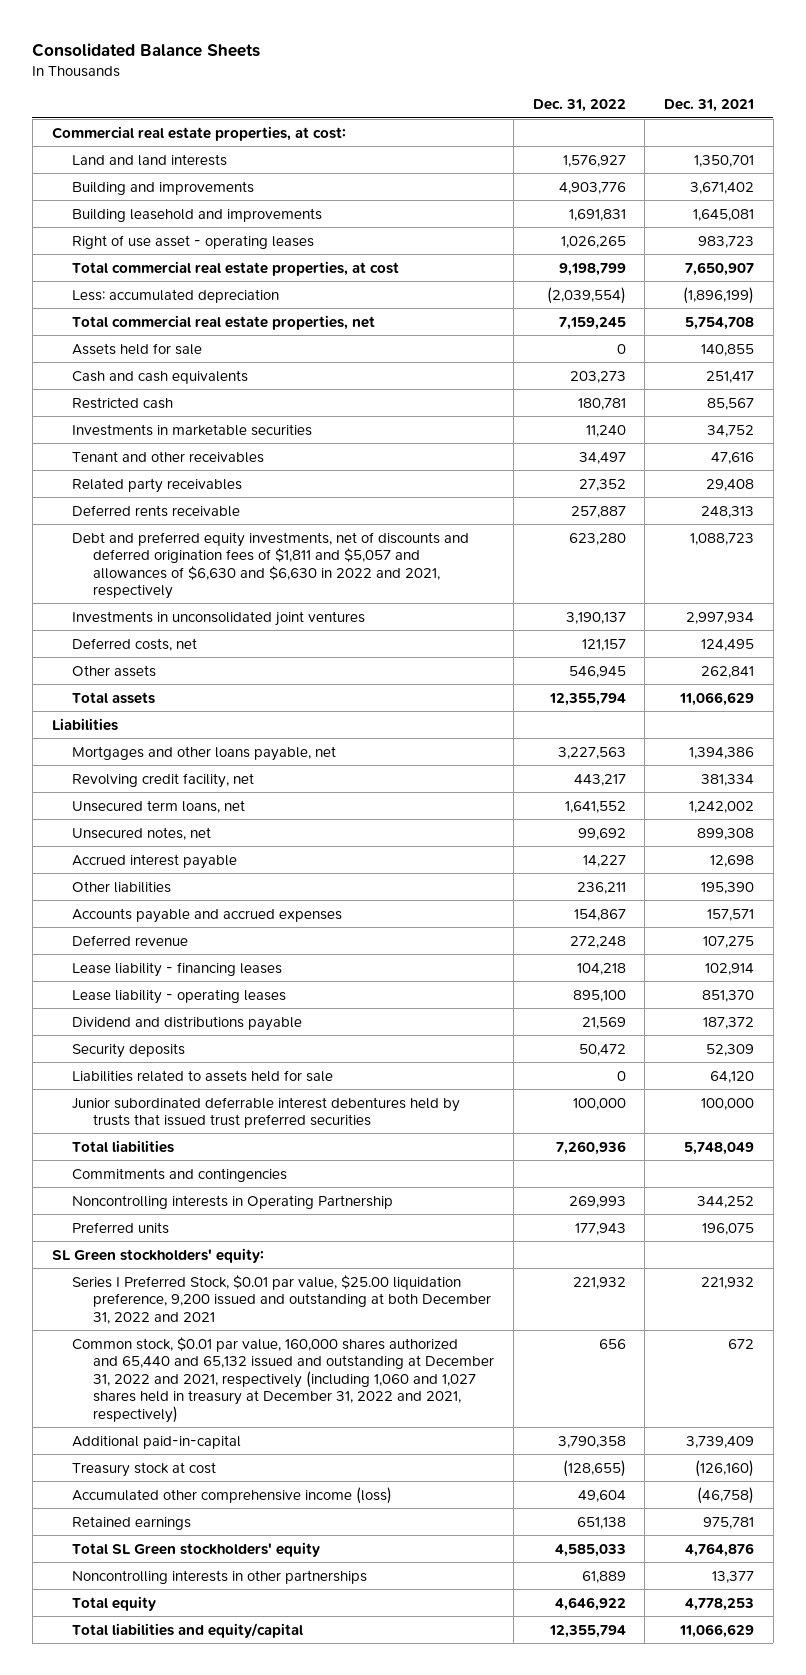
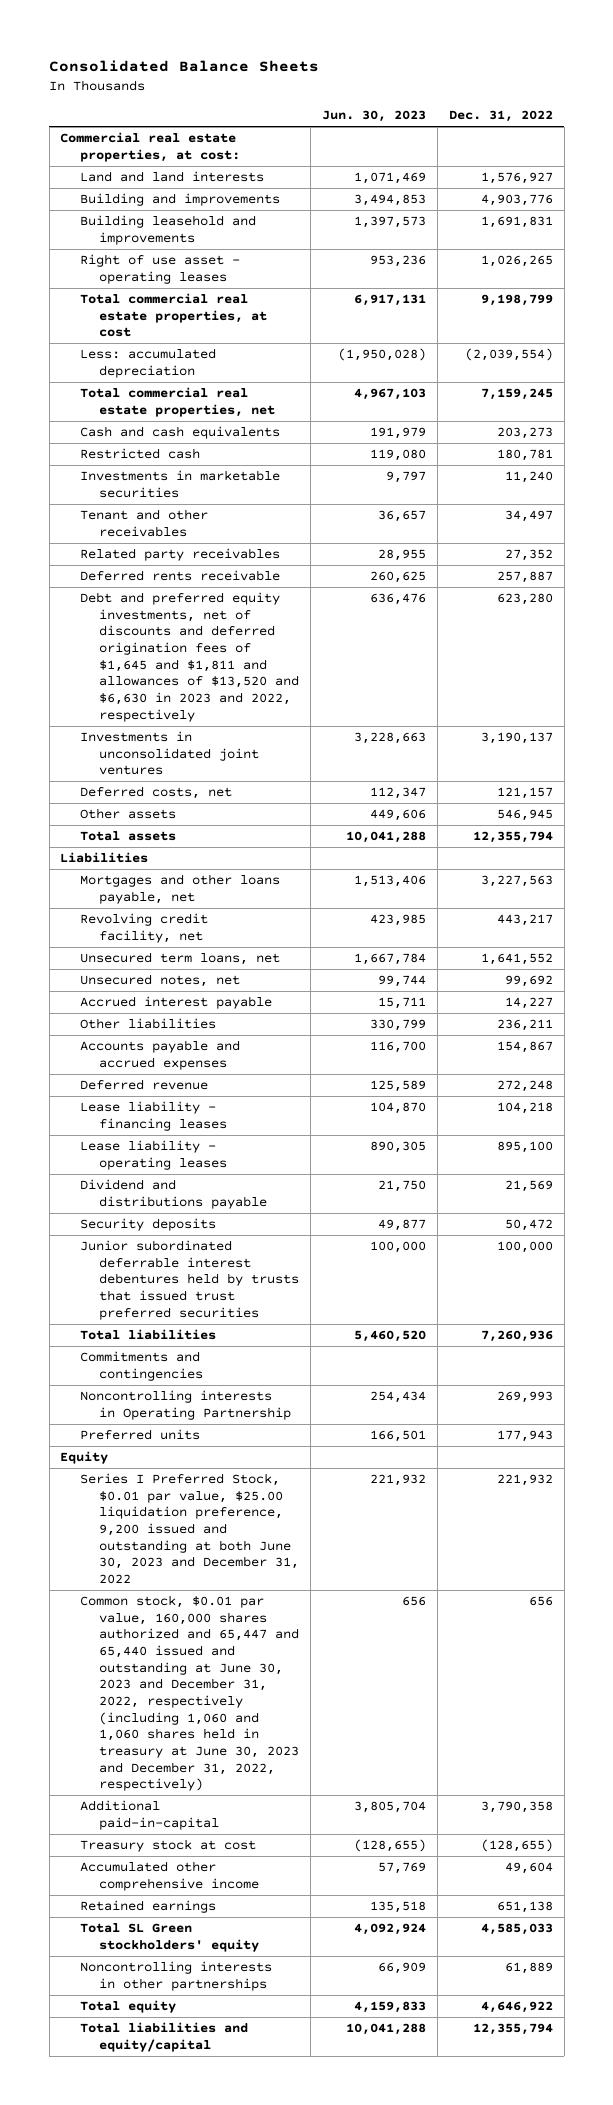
[663,99,754,113] Dec. 31, 2021 -> none
none -> [322,110,427,123] Jun. 30, 2023
[72,342,203,355] Assets held for sale -> none
[72,531,470,600] Debt and preferred equity investments, net of discounts and deferred origination fees of $1,811 and $5,057 and allowances of $6,630 and $6,630 in 2022 and 2021, respectively -> [79,592,300,722] Debt and preferred equity investments, net of discounts and deferred origination fees of $1,645 and $1,811 and allowances of $13,520 and $6,630 in 2023 and 2022, respectively
[72,1069,334,1082] Liabilities related to assets held for sale -> none
[51,1247,264,1263] SL Green stockholders' equity: -> none
none -> [60,1451,109,1465] Equity
[72,1274,492,1324] Series I Preferred Stock, $0.01 par value, $25.00 liquidation preference, 9,200 issued and outstanding at both December 31, 2022 and 2021 -> [79,1473,300,1585] Series I Preferred Stock, $0.01 par value, $25.00 liquidation preference, 9,200 issued and outstanding at both June 30, 2023 and December 31, 2022
[72,1336,495,1423] Common stock, $0.01 par value, 160,000 shares authorized and 65,440 and 65,132 issued and outstanding at December 31, 2022 and 2021, respectively (including 1,060 and 1,027 shares held in treasury at December 31, 2022 and 2021, respectively) -> [79,1595,300,1792] Common stock, $0.01 par value, 160,000 shares authorized and 65,447 and 65,440 issued and outstanding at June 30, 2023 and December 31, 2022, respectively (including 1,060 and 1,060 shares held in treasury at June 30, 2023 and December 31, 2022, respectively)
[72,1486,393,1504] Accumulated other comprehensive income (loss) -> [79,1861,260,1891] Accumulated other comprehensive income

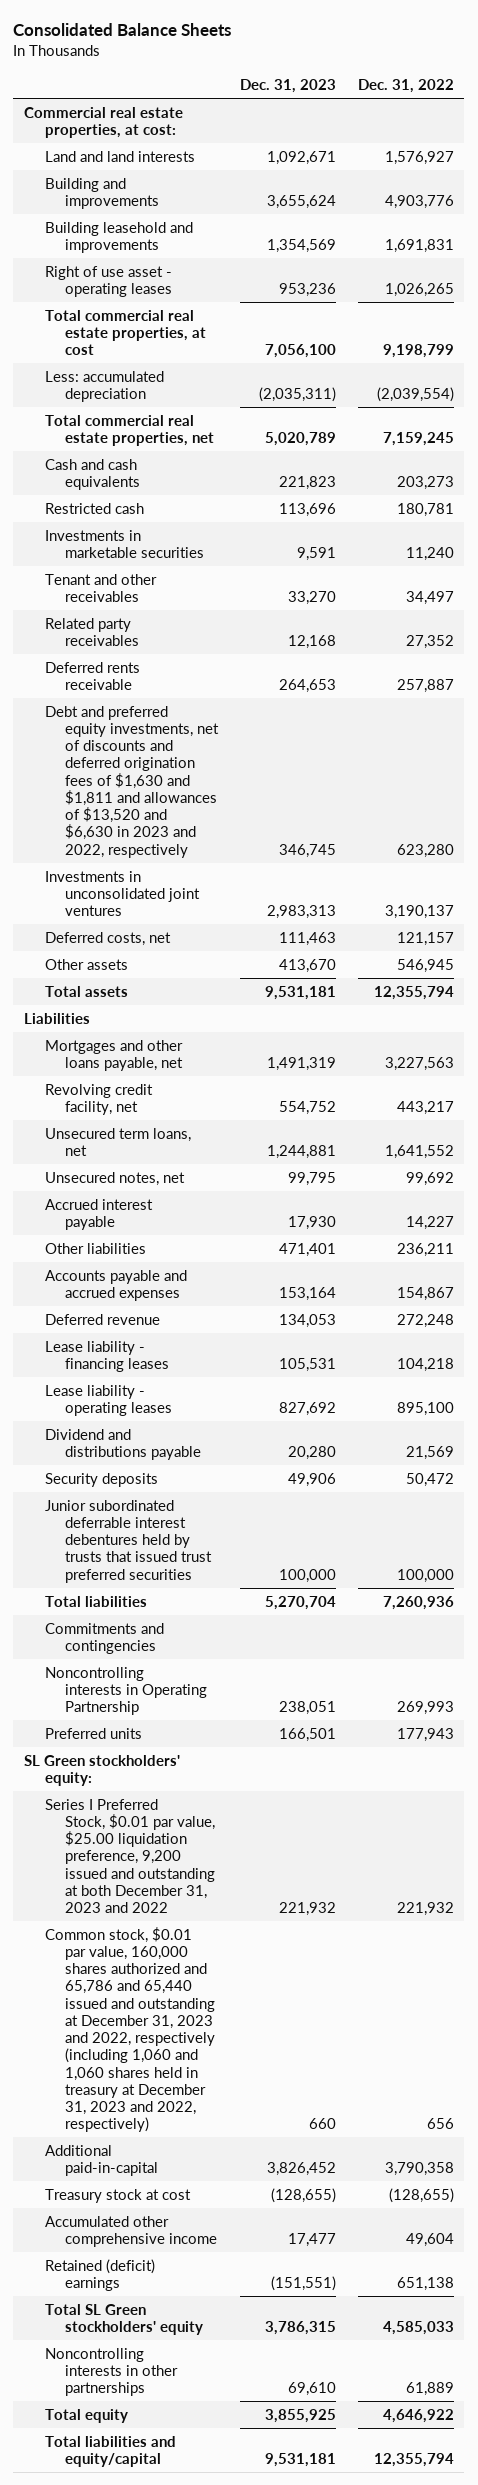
[322,110,427,123] Jun. 30, 2023 -> none
none -> [239,78,336,93] Dec. 31, 2023
[79,592,300,722] Debt and preferred equity investments, net of discounts and deferred origination fees of $1,645 and $1,811 and allowances of $13,520 and $6,630 in 2023 and 2022, respectively -> [44,705,220,858] Debt and preferred equity investments, net of discounts and deferred origination fees of $1,630 and $1,811 and allowances of $13,520 and $6,630 in 2023 and 2022, respectively
[60,1451,109,1465] Equity -> none
none -> [24,1754,181,1787] SL Green stockholders' equity:
[79,1473,300,1585] Series I Preferred Stock, $0.01 par value, $25.00 liquidation preference, 9,200 issued and outstanding at both June 30, 2023 and December 31, 2022 -> [44,1798,216,1914] Series I Preferred Stock, $0.01 par value, $25.00 liquidation preference, 9,200 issued and outstanding at both December 31, 2023 and 2022
[79,1595,300,1792] Common stock, $0.01 par value, 160,000 shares authorized and 65,447 and 65,440 issued and outstanding at June 30, 2023 and December 31, 2022, respectively (including 1,060 and 1,060 shares held in treasury at June 30, 2023 and December 31, 2022, respectively) -> [44,1926,216,2133] Common stock, $0.01 par value, 160,000 shares authorized and 65,786 and 65,440 issued and outstanding at December 31, 2023 and 2022, respectively (including 1,060 and 1,060 shares held in treasury at December 31, 2023 and 2022, respectively)
[79,1900,216,1914] Retained earnings -> [44,2258,155,2292] Retained (deficit) earnings

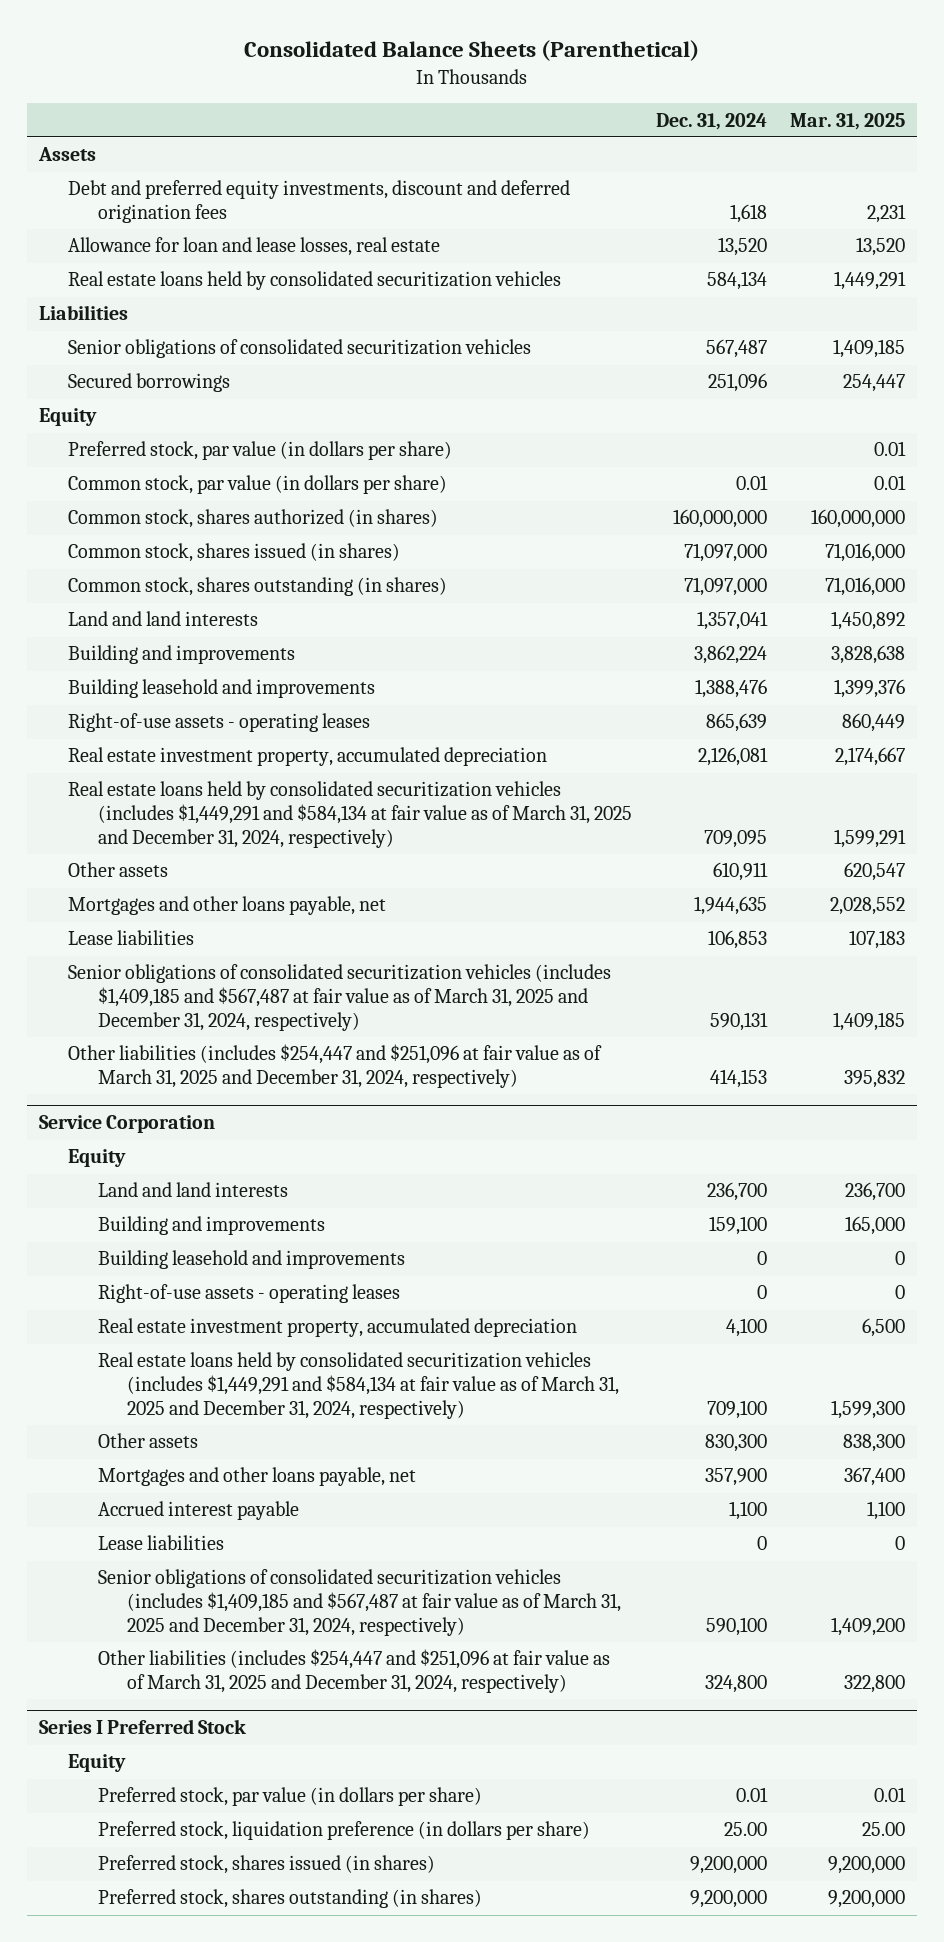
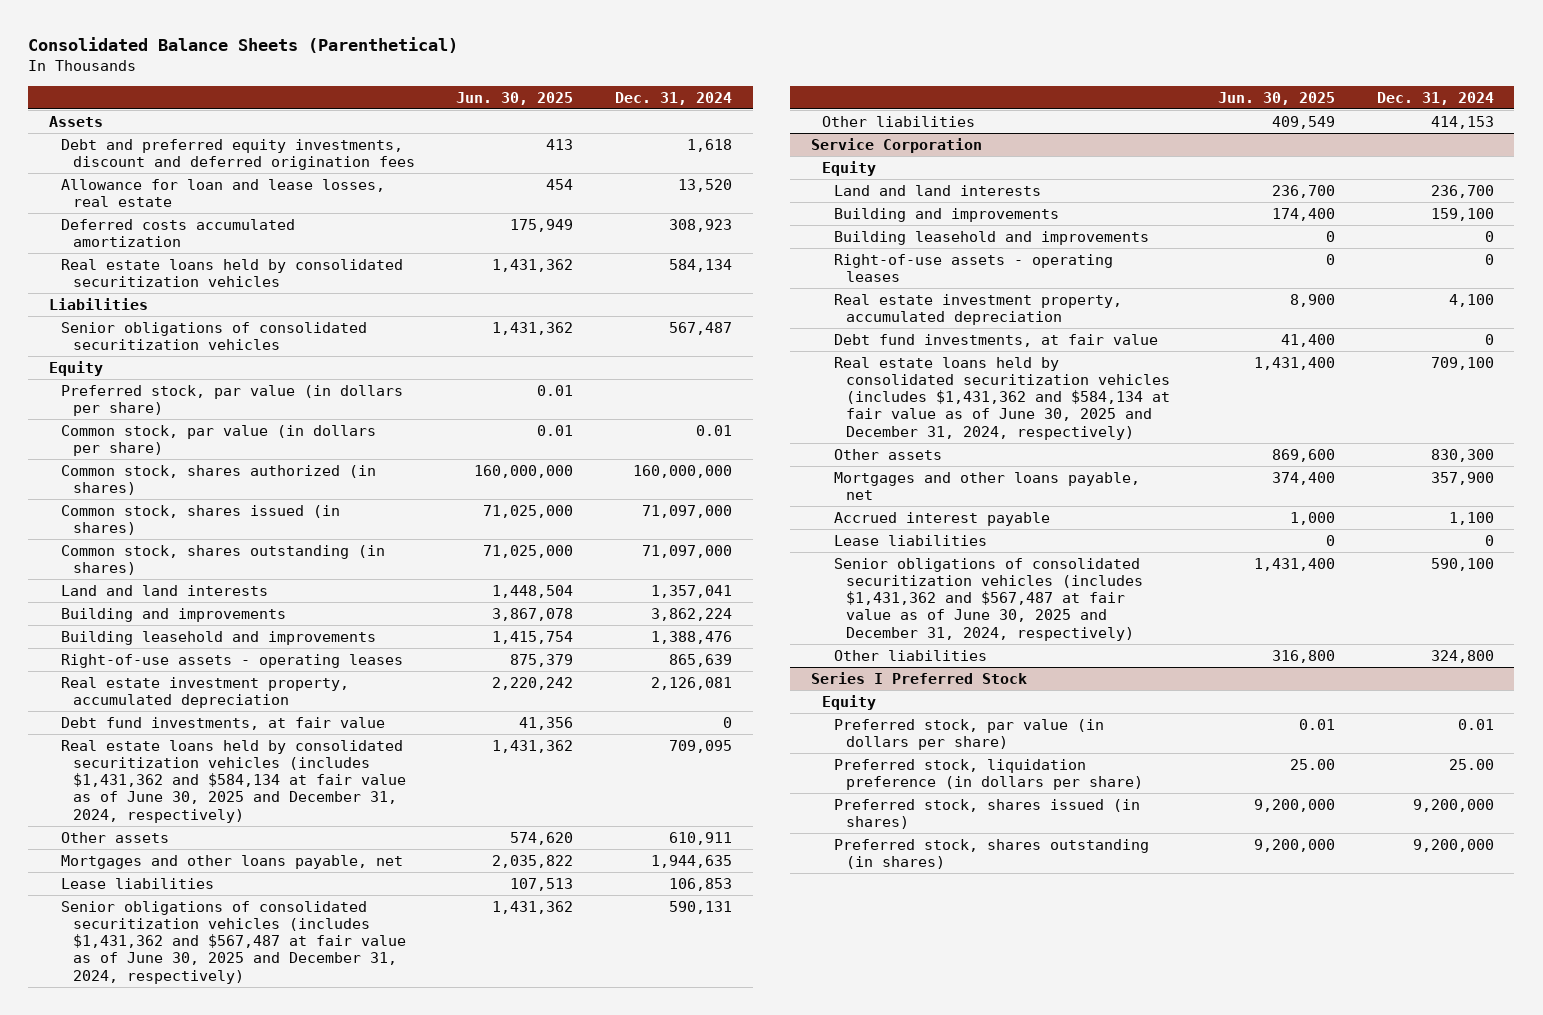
[790,112,906,130] Mar. 31, 2025 -> none
none -> [456,91,574,105] Jun. 30, 2025
none -> [60,218,295,248] Deferred costs accumulated amortization
[68,373,231,393] Secured borrowings -> none
none -> [60,716,385,730] Debt fund investments, at fair value
[68,781,632,848] Real estate loans held by consolidated securitization vehicles (includes $1,449,291 and $584,134 at fair value as of March 31, 2025 and December 31, 2024, respectively) -> [60,739,406,823] Real estate loans held by consolidated securitization vehicles (includes $1,431,362 and $584,134 at fair value as of June 30, 2025 and December 31, 2024, respectively)
[68,964,612,1031] Senior obligations of consolidated securitization vehicles (includes $1,409,185 and $567,487 at fair value as of March 31, 2025 and December 31, 2024, respectively) -> [60,900,406,984] Senior obligations of consolidated securitization vehicles (includes $1,431,362 and $567,487 at fair value as of June 30, 2025 and December 31, 2024, respectively)
[68,1044,603,1089] Other liabilities (includes $254,447 and $251,096 at fair value as of March 31, 2025 and December 31, 2024, respectively) -> [822,115,976,127] Other liabilities
none -> [834,333,1159,347] Debt fund investments, at fair value
[97,1352,620,1419] Real estate loans held by consolidated securitization vehicles (includes $1,449,291 and $584,134 at fair value as of March 31, 2025 and December 31, 2024, respectively) -> [834,356,1170,440] Real estate loans held by consolidated securitization vehicles (includes $1,431,362 and $584,134 at fair value as of June 30, 2025 and December 31, 2024, respectively)
[97,1569,622,1636] Senior obligations of consolidated securitization vehicles (includes $1,409,185 and $567,487 at fair value as of March 31, 2025 and December 31, 2024, respectively) -> [834,557,1143,641] Senior obligations of consolidated securitization vehicles (includes $1,431,362 and $567,487 at fair value as of June 30, 2025 and December 31, 2024, respectively)
[97,1649,610,1694] Other liabilities (includes $254,447 and $251,096 at fair value as of March 31, 2025 and December 31, 2024, respectively) -> [834,649,988,661] Other liabilities

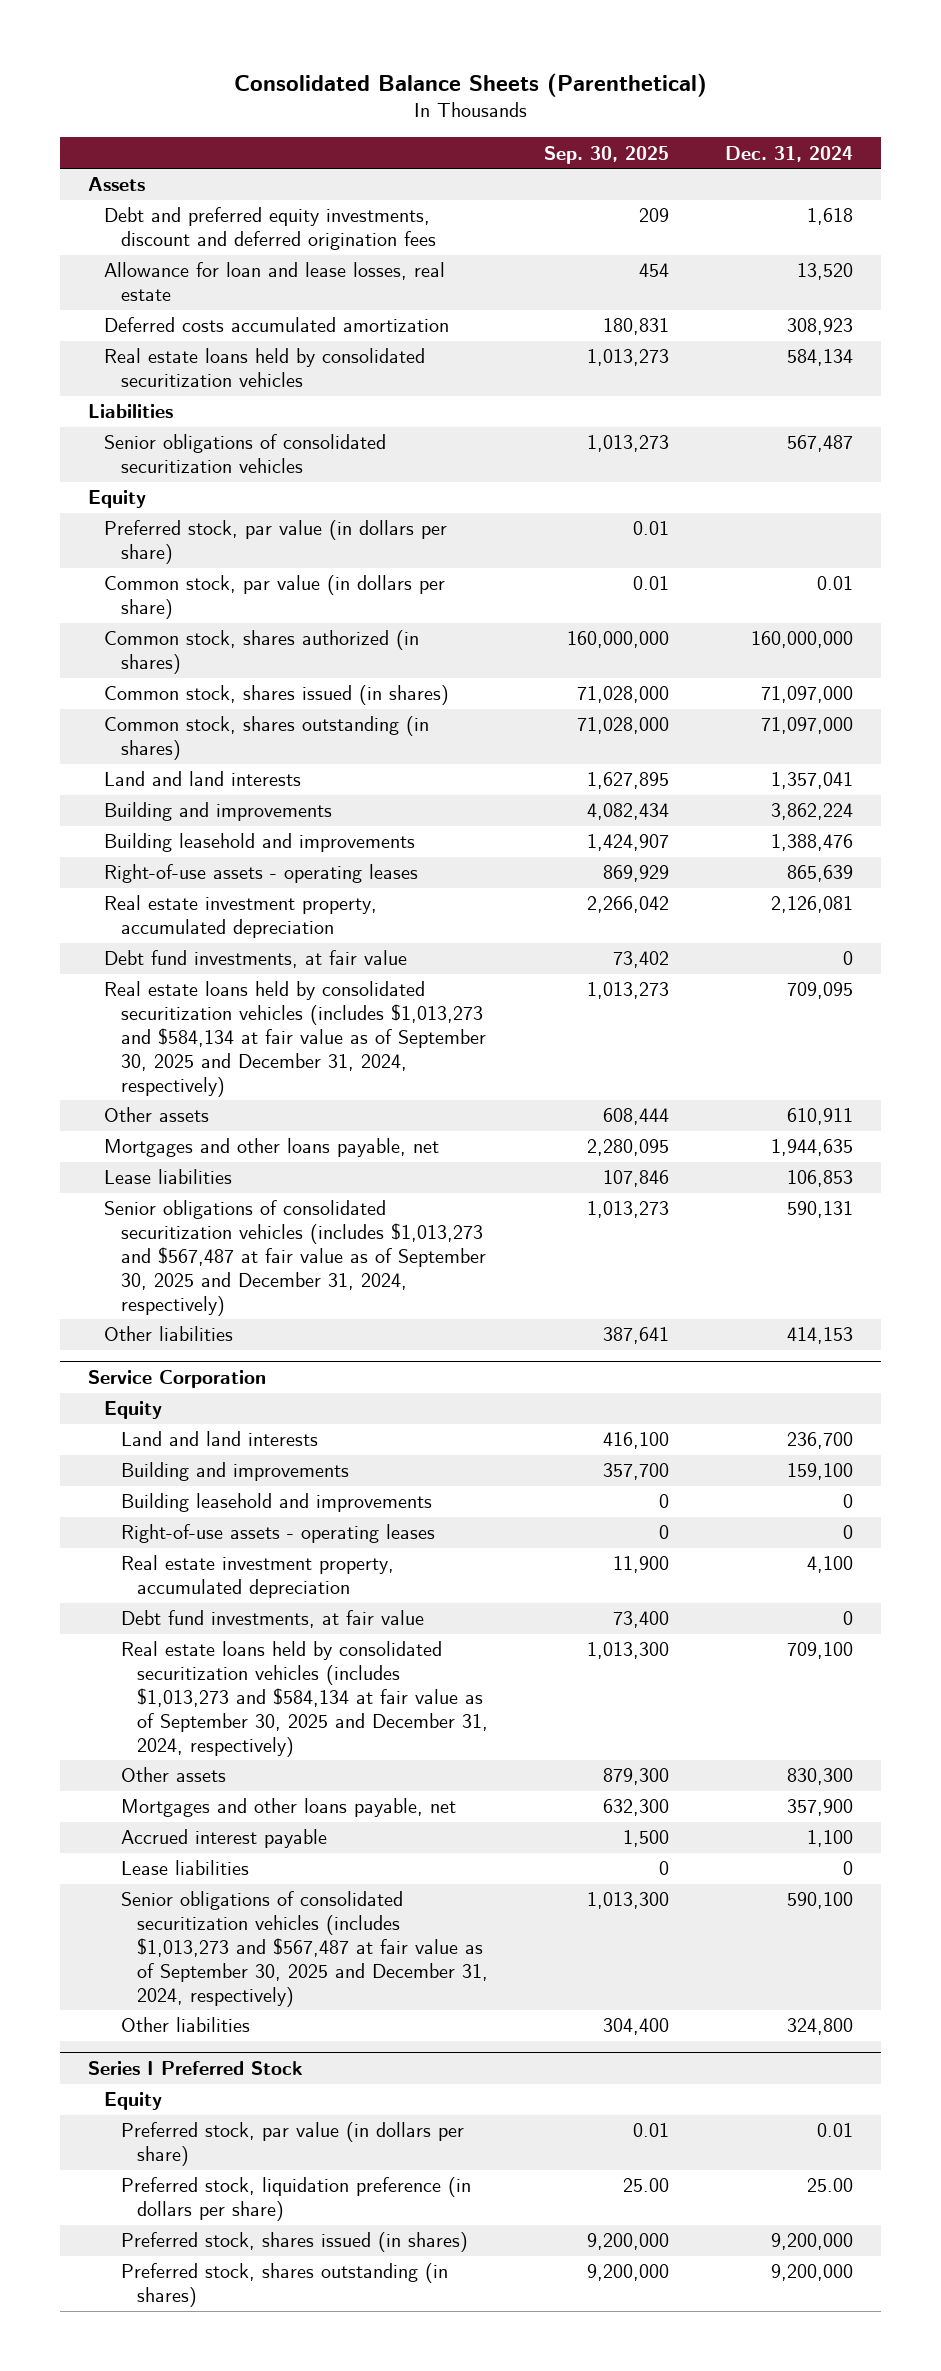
[456,91,574,105] Jun. 30, 2025 -> none
none -> [544,145,670,164] Sep. 30, 2025
[60,739,406,823] Real estate loans held by consolidated securitization vehicles (includes $1,431,362 and $584,134 at fair value as of June 30, 2025 and December 31, 2024, respectively) -> [104,981,486,1098] Real estate loans held by consolidated securitization vehicles (includes $1,013,273 and $584,134 at fair value as of September 30, 2025 and December 31, 2024, respectively)
[60,900,406,984] Senior obligations of consolidated securitization vehicles (includes $1,431,362 and $567,487 at fair value as of June 30, 2025 and December 31, 2024, respectively) -> [104,1200,486,1317] Senior obligations of consolidated securitization vehicles (includes $1,013,273 and $567,487 at fair value as of September 30, 2025 and December 31, 2024, respectively)
[834,356,1170,440] Real estate loans held by consolidated securitization vehicles (includes $1,431,362 and $584,134 at fair value as of June 30, 2025 and December 31, 2024, respectively) -> [120,1641,489,1758] Real estate loans held by consolidated securitization vehicles (includes $1,013,273 and $584,134 at fair value as of September 30, 2025 and December 31, 2024, respectively)
[834,557,1143,641] Senior obligations of consolidated securitization vehicles (includes $1,431,362 and $567,487 at fair value as of June 30, 2025 and December 31, 2024, respectively) -> [120,1891,489,2008] Senior obligations of consolidated securitization vehicles (includes $1,013,273 and $567,487 at fair value as of September 30, 2025 and December 31, 2024, respectively)

